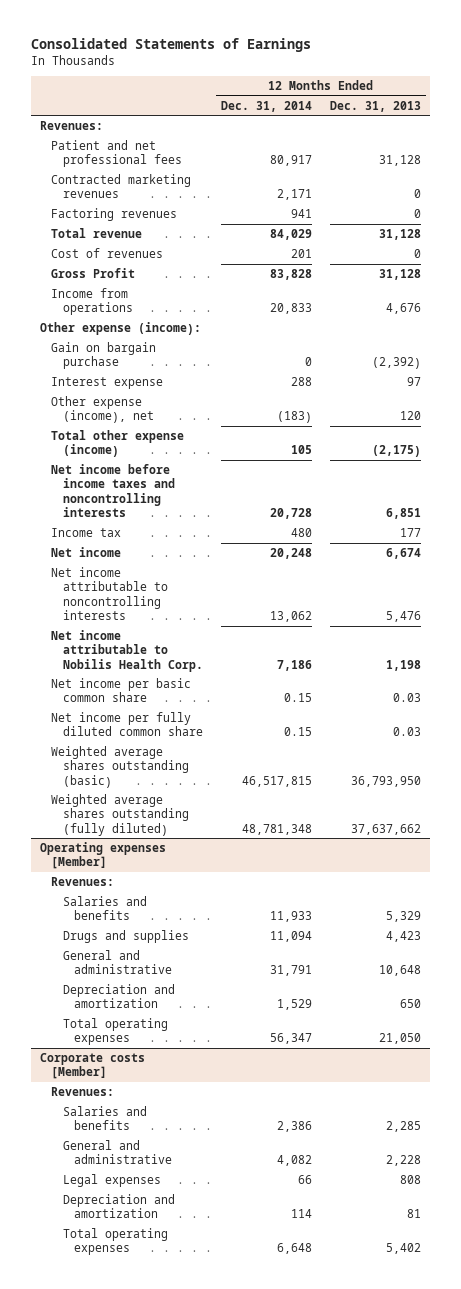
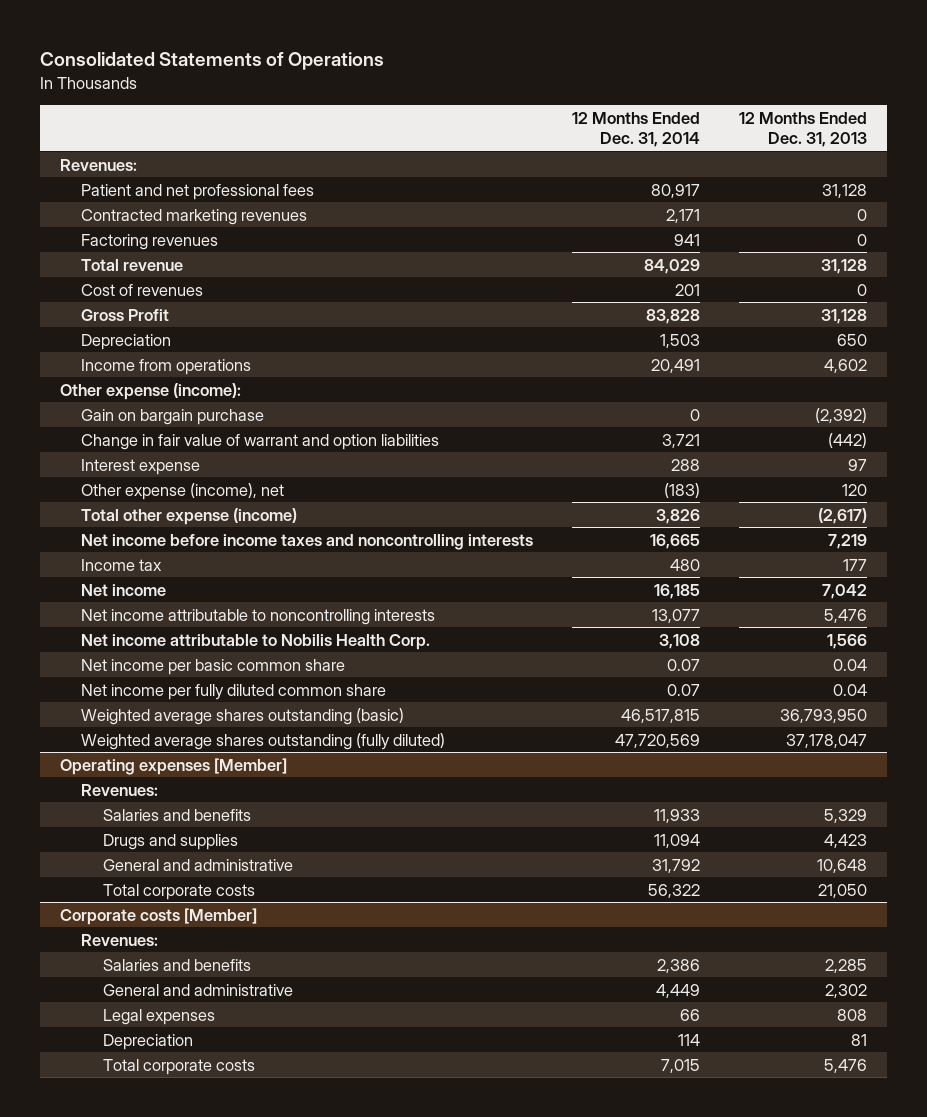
[31,37,312,52] Consolidated Statements of Earnings -> [40,52,385,71] Consolidated Statements of Operations
none -> [81,333,172,350] Depreciation
[269,303,312,315] 20,833 -> [651,358,701,373] 20,491
[386,303,422,315] 4,676 -> [824,358,868,373] 4,602
none -> [81,433,440,450] Change in fair value of warrant and option liabilities
[290,445,312,455] 105 -> [656,508,701,524] 3,826
[372,445,422,458] (2,175) -> [818,507,868,524] (2,617)
[269,507,312,519] 20,728 -> [650,533,701,549] 16,665
[386,507,422,519] 6,851 -> [828,533,868,549] 7,219
[269,547,312,559] 20,248 -> [654,583,701,599] 16,185
[386,547,422,559] 6,674 -> [822,583,868,599] 7,042
[269,610,312,622] 13,062 -> [652,608,701,623] 13,077
[276,659,312,671] 7,186 -> [659,633,701,649] 3,108
[386,659,422,671] 1,198 -> [827,633,868,649] 1,566
[283,693,312,703] 0.15 -> [667,658,701,671] 0.07
[393,693,422,703] 0.03 -> [833,658,868,671] 0.04
[283,727,312,737] 0.15 -> [667,683,701,696] 0.07
[393,727,422,737] 0.03 -> [833,683,868,696] 0.04
[241,823,312,835] 48,781,348 -> [615,733,701,748] 47,720,569
[351,823,422,835] 37,637,662 -> [786,733,868,748] 37,178,047
[62,983,175,1009] Depreciation and amortization -> none
[269,965,312,977] 31,791 -> [652,858,701,873] 31,792
[62,1017,168,1046] Total operating expenses -> [102,883,255,900] Total corporate costs
[269,1033,312,1045] 56,347 -> [648,883,701,898] 56,322
[276,1155,312,1167] 4,082 -> [656,983,701,998] 4,449
[386,1155,422,1167] 2,228 -> [825,983,868,998] 2,302
[62,1193,175,1219] Depreciation and amortization -> [102,1033,193,1050] Depreciation
[62,1227,168,1256] Total operating expenses -> [102,1058,255,1075] Total corporate costs
[276,1243,312,1255] 6,648 -> [661,1058,701,1073] 7,015
[386,1243,422,1255] 5,402 -> [824,1058,868,1073] 5,476

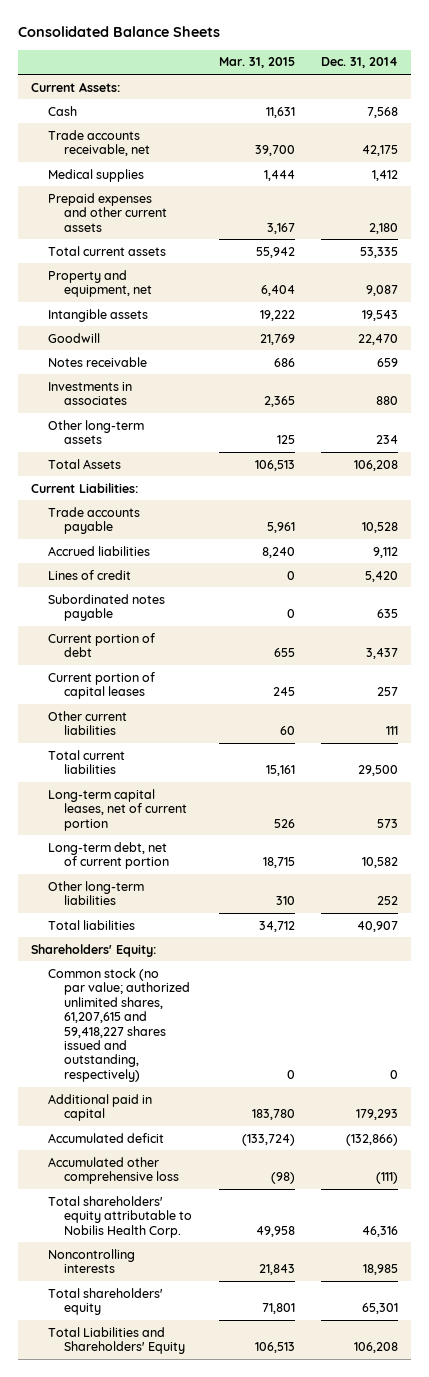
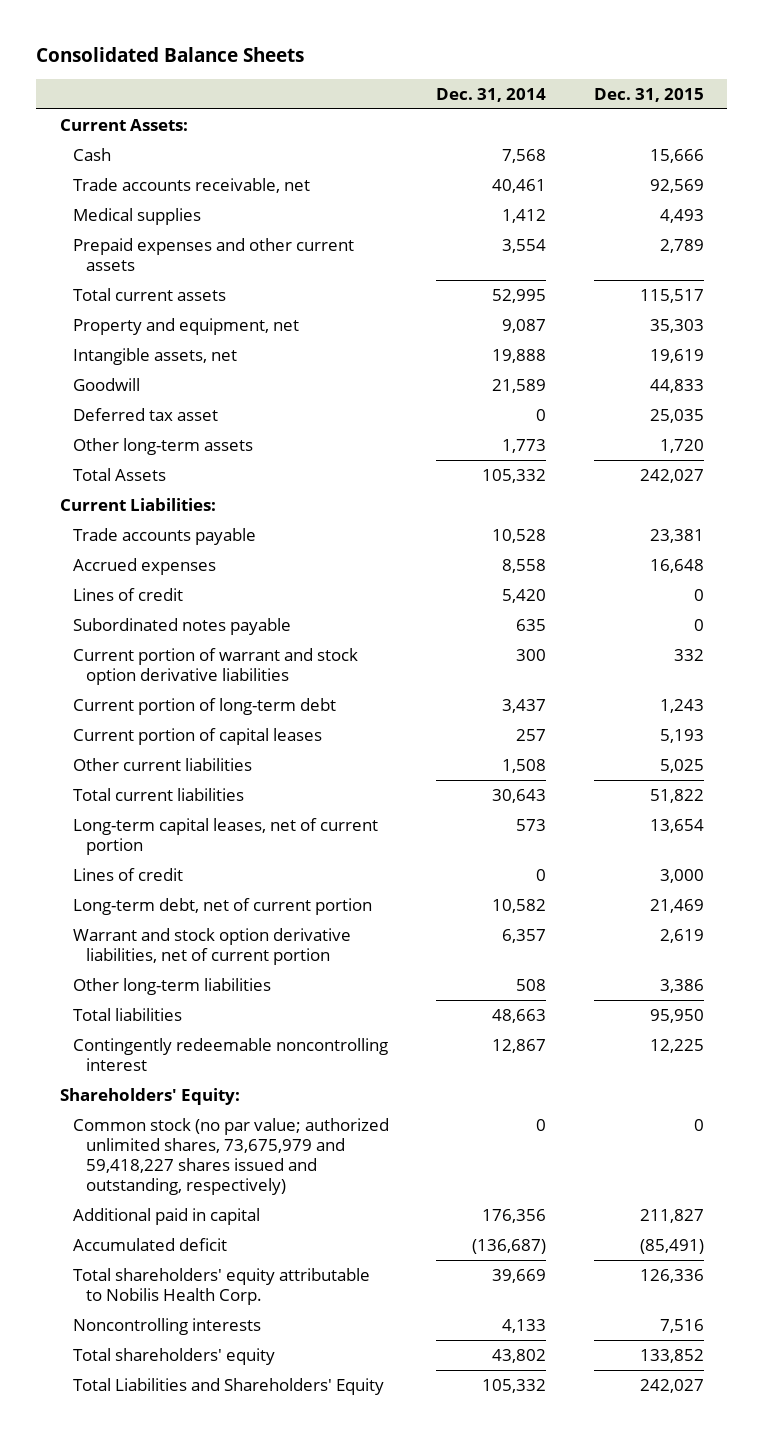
[218,57,295,69] Mar. 31, 2015 -> none
none -> [593,87,704,102] Dec. 31, 2015
[362,145,399,157] 42,175 -> [492,178,547,193] 40,461
[369,222,399,234] 2,180 -> [502,238,547,253] 3,554
[360,246,399,258] 53,335 -> [492,288,547,303] 52,995
[47,356,147,367] Notes receivable -> none
[47,381,132,406] Investments in associates -> none
[47,308,148,322] Intangible assets -> [73,347,238,365] Intangible assets, net
[362,309,399,321] 19,543 -> [492,348,547,363] 19,888
[358,333,399,345] 22,470 -> [492,378,547,393] 21,589
none -> [73,407,219,421] Deferred tax asset
[376,435,399,445] 234 -> [502,438,547,453] 1,773
[354,459,399,471] 106,208 -> [482,468,547,483] 105,332
[47,545,150,556] Accrued liabilities -> [73,557,217,575] Accrued expenses
[373,546,399,558] 9,112 -> [502,558,547,573] 8,558
none -> [73,647,359,686] Current portion of warrant and stock option derivative liabilities
[47,632,155,658] Current portion of debt -> [73,697,337,715] Current portion of long-term debt
[386,726,399,736] 111 -> [502,758,547,773] 1,508
[358,765,399,777] 29,500 -> [492,788,547,803] 30,643
none -> [73,867,184,881] Lines of credit
none -> [73,927,352,966] Warrant and stock option derivative liabilities, net of current portion
[377,896,399,906] 252 -> [516,978,547,991] 508
[357,920,399,932] 40,907 -> [492,1008,547,1023] 48,663
none -> [73,1037,389,1072] Contingently redeemable noncontrolling interest
[47,1156,180,1185] Accumulated other comprehensive loss -> none
[47,967,191,1082] Common stock (no par value; authorized unlimited shares, 61,207,615 and 59,418,227 shares issued and outstanding, respectively) -> [73,1117,390,1196] Common stock (no par value; authorized unlimited shares, 73,675,979 and 59,418,227 shares issued and outstanding, respectively)
[356,1109,399,1121] 179,293 -> [482,1208,547,1223] 176,356
[346,1133,399,1146] (132,866) -> [472,1238,547,1254] (136,687)
[362,1225,399,1237] 46,316 -> [492,1268,547,1283] 39,669
[363,1264,399,1276] 18,985 -> [502,1318,547,1333] 4,133
[362,1303,399,1315] 65,301 -> [492,1348,547,1363] 43,802
[354,1342,399,1354] 106,208 -> [482,1378,547,1393] 105,332

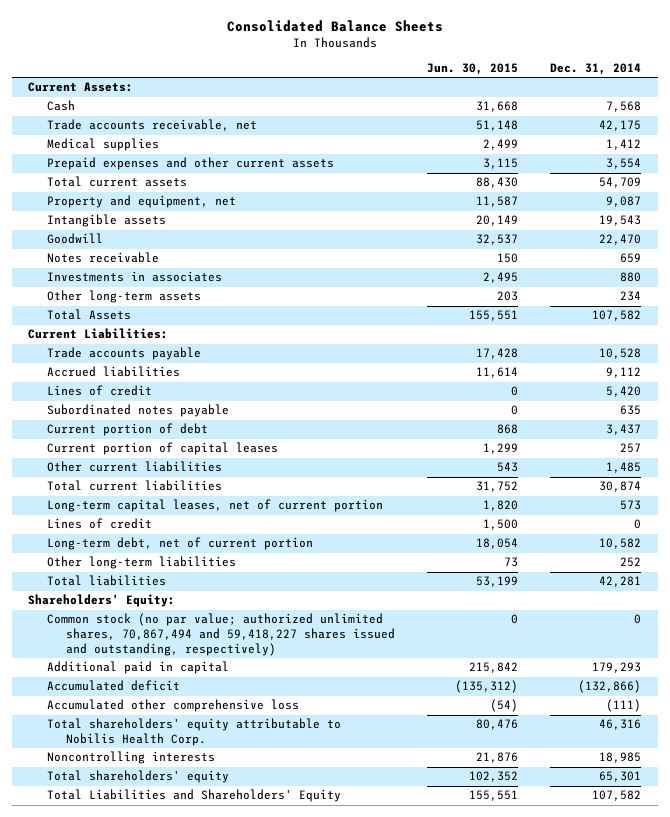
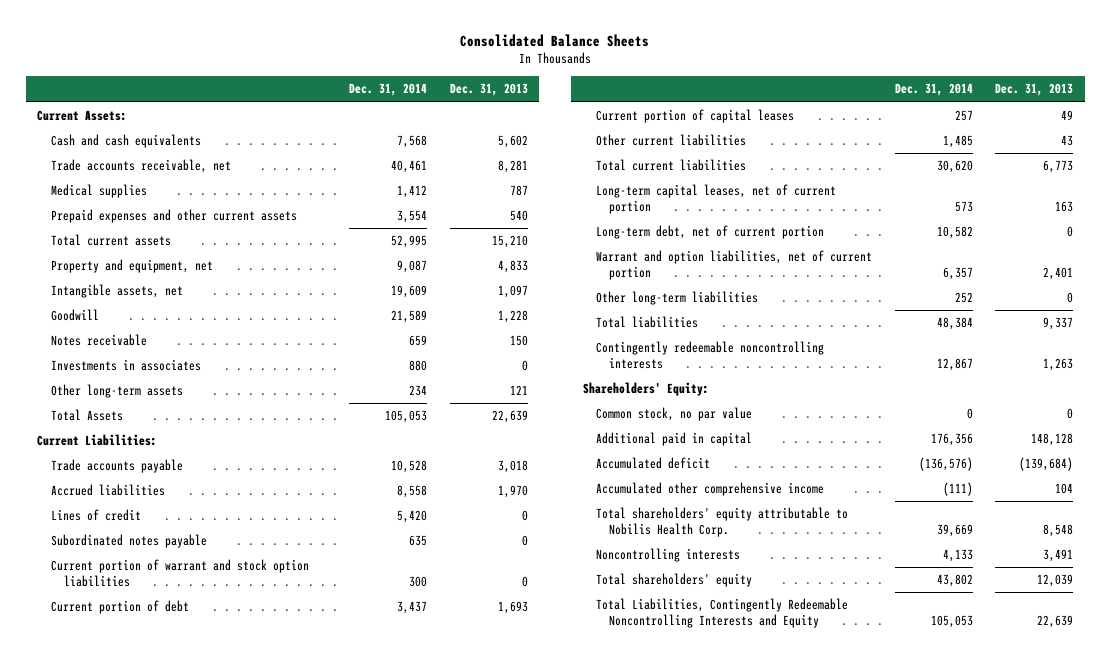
[427,62,519,75] Jun. 30, 2015 -> none
none -> [449,83,528,97] Dec. 31, 2013
[47,100,76,112] Cash -> [50,134,201,149] Cash and cash equivalents
[599,120,642,132] 42,175 -> [391,160,428,174] 40,461
[599,177,642,189] 54,709 -> [391,235,428,249] 52,995
[47,214,167,228] Intangible assets -> [50,284,183,299] Intangible assets, net
[599,215,642,227] 19,543 -> [391,285,428,299] 19,609
[599,234,642,246] 22,470 -> [391,310,428,324] 21,589
[592,310,642,322] 107,582 -> [385,410,428,424] 105,053
[606,367,642,379] 9,112 -> [397,485,428,499] 8,558
none -> [50,559,309,587] Current portion of warrant and stock option liabilities
[599,481,642,493] 30,874 -> [936,160,973,174] 30,620
[47,518,153,530] Lines of credit -> none
none -> [595,250,872,280] Warrant and option liabilities, net of current portion
[599,576,642,588] 42,281 -> [936,317,973,331] 48,384
none -> [595,341,824,369] Contingently redeemable noncontrolling interests
[47,613,395,656] Common stock (no par value; authorized unlimited shares, 70,867,494 and 59,418,227 shares issued and outstanding, respectively) -> [595,407,752,422] Common stock, no par value
[592,662,642,674] 179,293 -> [930,433,973,447] 176,356
[578,680,642,694] (132,866) -> [918,457,973,472] (136,576)
[47,699,300,713] Accumulated other comprehensive loss -> [595,482,824,497] Accumulated other comprehensive income
[599,719,642,731] 46,316 -> [936,523,973,537] 39,669
[599,752,642,764] 18,985 -> [942,549,973,563] 4,133
[599,771,642,783] 65,301 -> [936,574,973,588] 43,802
[47,789,342,803] Total Liabilities and Shareholders' Equity -> [595,598,848,628] Total Liabilities, Contingently Redeemable Noncontrolling Interests and Equity
[592,790,642,802] 107,582 -> [930,614,973,628] 105,053

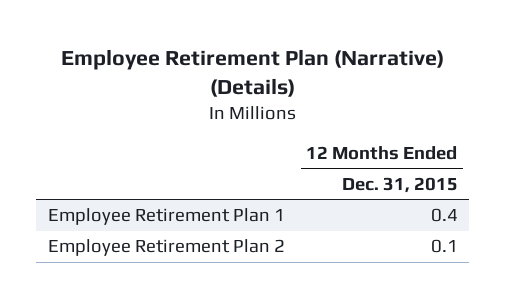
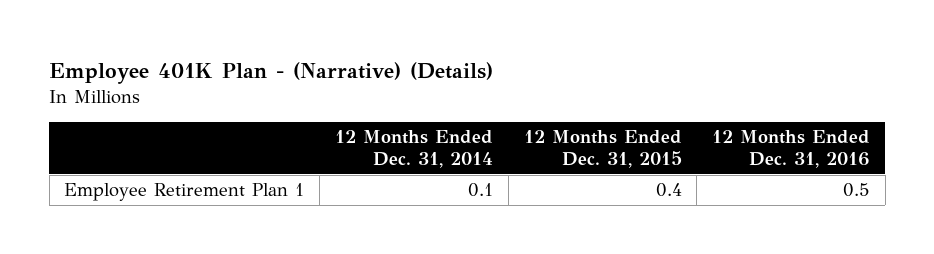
[60,49,444,98] Employee Retirement Plan (Narrative) (Details) -> [49,62,494,85] Employee 401K Plan - (Narrative) (Details)
none -> [334,130,493,169] 12 Months Ended Dec. 31, 2014
none -> [712,130,871,169] 12 Months Ended Dec. 31, 2016
[47,239,285,257] Employee Retirement Plan 2 -> none

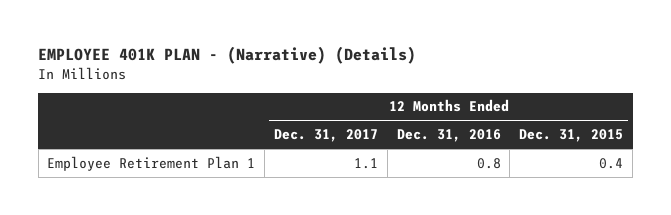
[49,62,494,85] Employee 401K Plan - (Narrative) (Details) -> [38,45,417,64] EMPLOYEE 401K PLAN - (Narrative) (Details)
[334,130,493,169] 12 Months Ended Dec. 31, 2014 -> none
none -> [274,129,379,143] Dec. 31, 2017
[843,183,871,198] 0.5 -> [476,157,501,169] 0.8

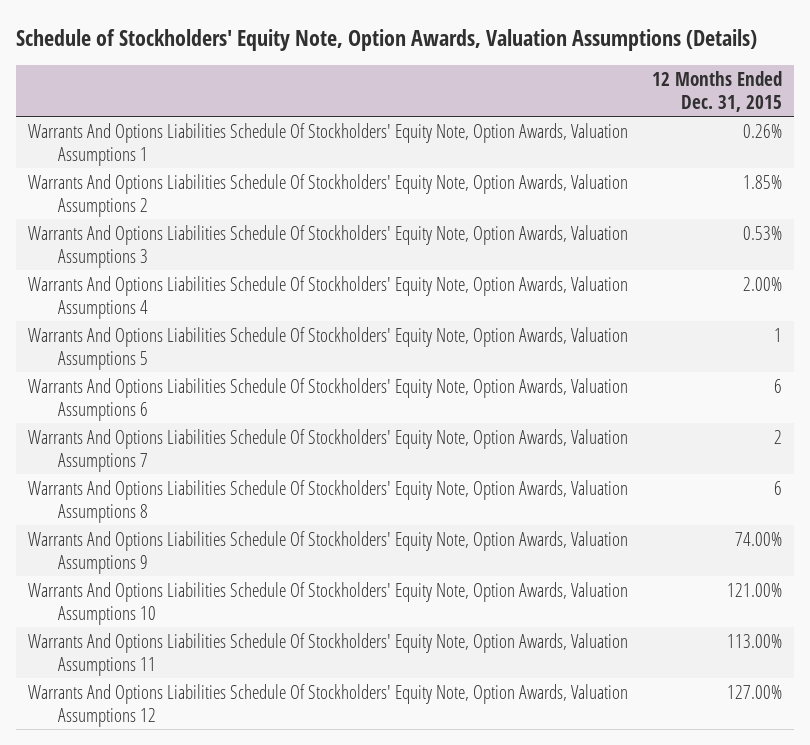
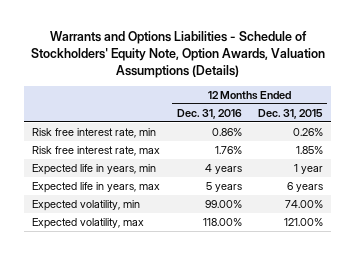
[15,28,757,51] Schedule of Stockholders' Equity Note, Option Awards, Valuation Assumptions (Details) -> [30,30,325,78] Warrants and Options Liabilities - Schedule of Stockholders' Equity Note, Option Awards, Valuation Assumptions (Details)
none -> [176,108,242,119] Dec. 31, 2016
[27,225,628,268] Warrants And Options Liabilities Schedule Of Stockholders' Equity Note, Option Awards, Valuation Assumptions 3 -> none
[27,276,628,319] Warrants And Options Liabilities Schedule Of Stockholders' Equity Note, Option Awards, Valuation Assumptions 4 -> none
[27,327,628,370] Warrants And Options Liabilities Schedule Of Stockholders' Equity Note, Option Awards, Valuation Assumptions 5 -> none
[27,378,628,421] Warrants And Options Liabilities Schedule Of Stockholders' Equity Note, Option Awards, Valuation Assumptions 6 -> none
[27,429,628,472] Warrants And Options Liabilities Schedule Of Stockholders' Equity Note, Option Awards, Valuation Assumptions 7 -> none
[27,480,628,523] Warrants And Options Liabilities Schedule Of Stockholders' Equity Note, Option Awards, Valuation Assumptions 8 -> none
[27,633,628,676] Warrants And Options Liabilities Schedule Of Stockholders' Equity Note, Option Awards, Valuation Assumptions 11 -> none
[27,684,628,727] Warrants And Options Liabilities Schedule Of Stockholders' Equity Note, Option Awards, Valuation Assumptions 12 -> none
[27,123,628,166] Warrants And Options Liabilities Schedule Of Stockholders' Equity Note, Option Awards, Valuation Assumptions 1 -> [32,127,157,138] Risk free interest rate, min
[27,174,628,217] Warrants And Options Liabilities Schedule Of Stockholders' Equity Note, Option Awards, Valuation Assumptions 2 -> [32,145,161,156] Risk free interest rate, max
none -> [32,163,157,175] Expected life in years, min
none -> [32,181,161,193] Expected life in years, max
[27,531,628,574] Warrants And Options Liabilities Schedule Of Stockholders' Equity Note, Option Awards, Valuation Assumptions 9 -> [32,199,141,211] Expected volatility, min
[27,582,628,625] Warrants And Options Liabilities Schedule Of Stockholders' Equity Note, Option Awards, Valuation Assumptions 10 -> [32,217,145,229] Expected volatility, max

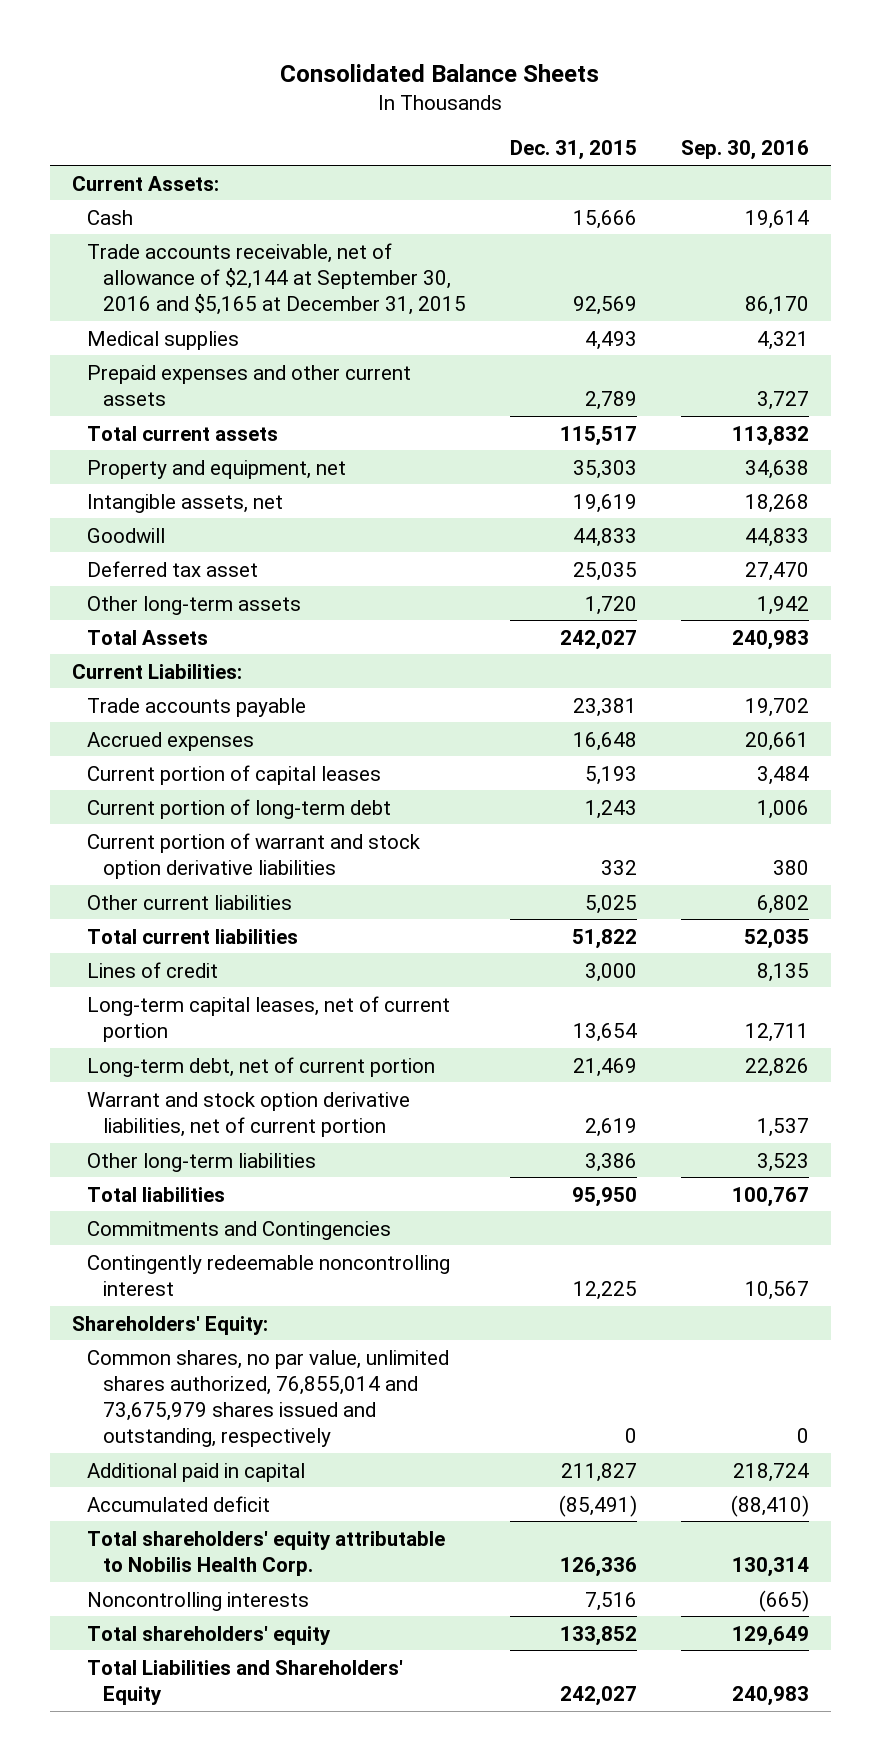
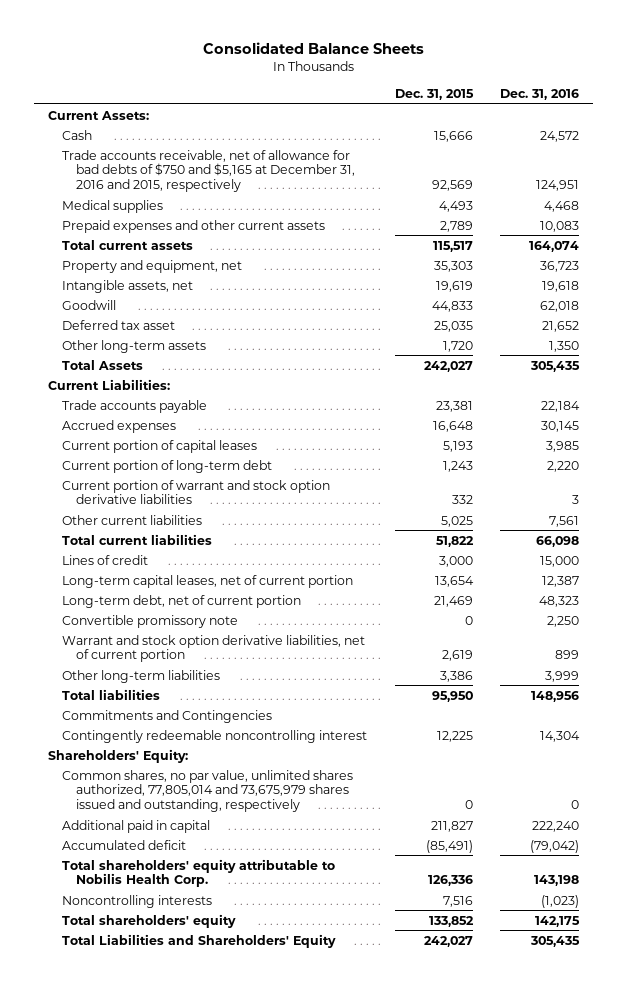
[680,140,809,161] Sep. 30, 2016 -> none
none -> [500,88,580,100] Dec. 31, 2016
[87,242,467,315] Trade accounts receivable, net of allowance of $2,144 at September 30, 2016 and $5,165 at December 31, 2015 -> [62,149,356,192] Trade accounts receivable, net of allowance for bad debts of $750 and $5,165 at December 31, 2016 and 2015, respectively
none -> [62,614,239,628] Convertible promissory note
[87,1349,450,1447] Common shares, no par value, unlimited shares authorized, 76,855,014 and 73,675,979 shares issued and outstanding, respectively -> [62,769,354,812] Common shares, no par value, unlimited shares authorized, 77,805,014 and 73,675,979 shares issued and outstanding, respectively

